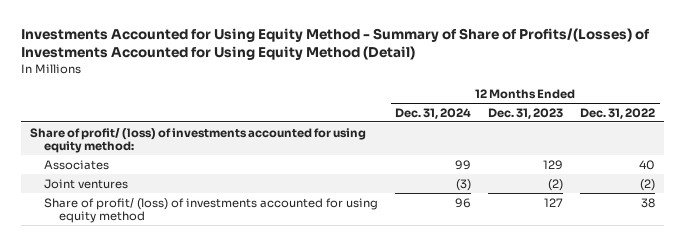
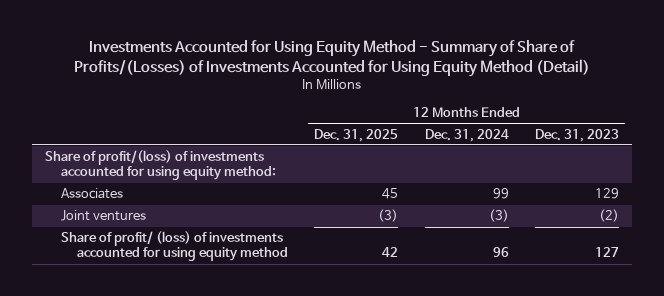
[580,107,656,119] Dec. 31, 2022 -> none
none -> [314,128,399,142] Dec. 31, 2025
[29,127,366,154] Share of profit/ (loss) of investments accounted for using equity method: -> [45,150,277,181] Share of profit/(loss) of investments accounted for using equity method:

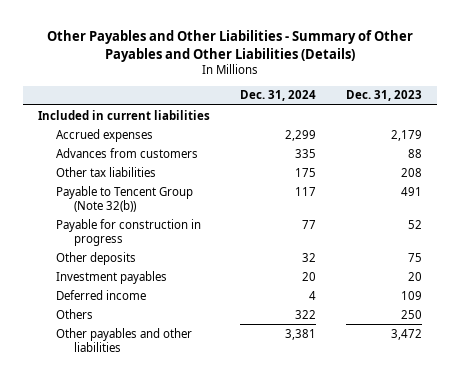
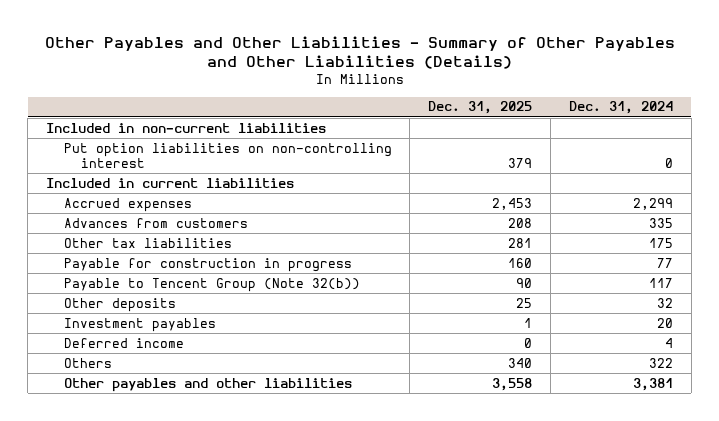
[346,90,423,102] Dec. 31, 2023 -> none
none -> [428,101,533,115] Dec. 31, 2025
none -> [46,122,327,133] Included in non-current liabilities
none -> [63,142,392,168] Put option liabilities on non-controlling interest
[55,185,193,212] Payable to Tencent Group (Note 32(b)) -> [63,277,360,292] Payable to Tencent Group (Note 32(b))

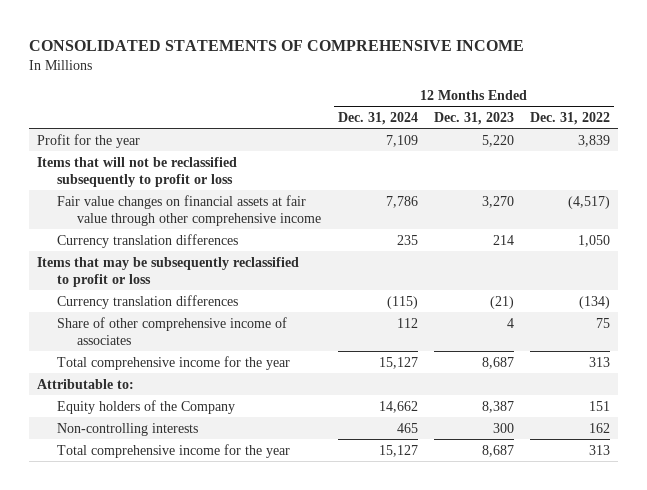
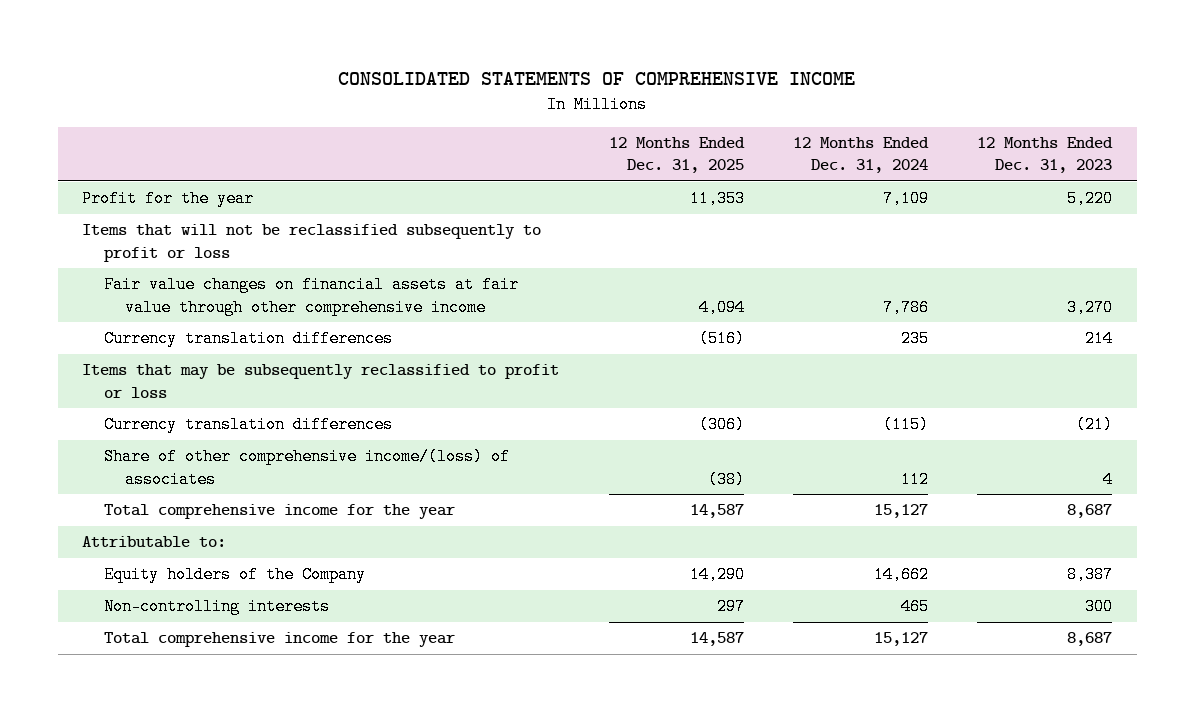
[530,111,611,125] Dec. 31, 2022 -> none
none -> [608,136,745,174] 12 Months Ended Dec. 31, 2025
[57,316,288,345] Share of other comprehensive income of associates -> [103,448,510,488] Share of other comprehensive income/(loss) of associates

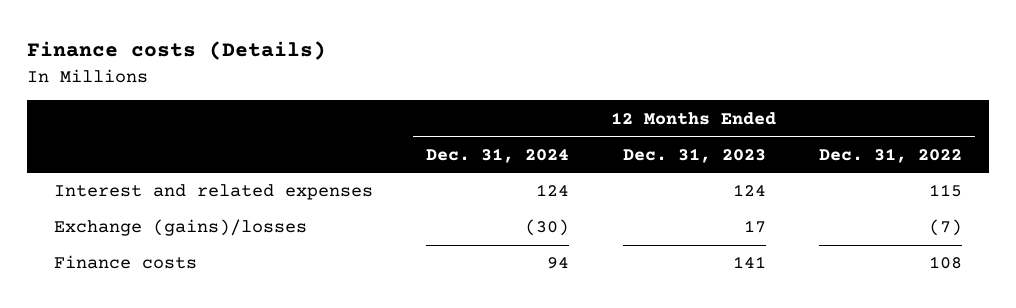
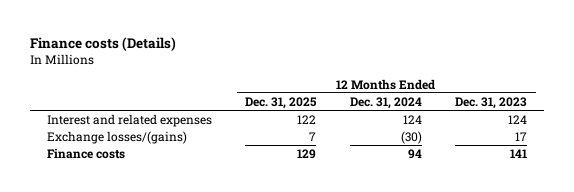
[818,147,962,163] Dec. 31, 2022 -> none
none -> [245,96,318,109] Dec. 31, 2025
[53,219,307,237] Exchange (gains)/losses -> [46,130,187,144] Exchange losses/(gains)

